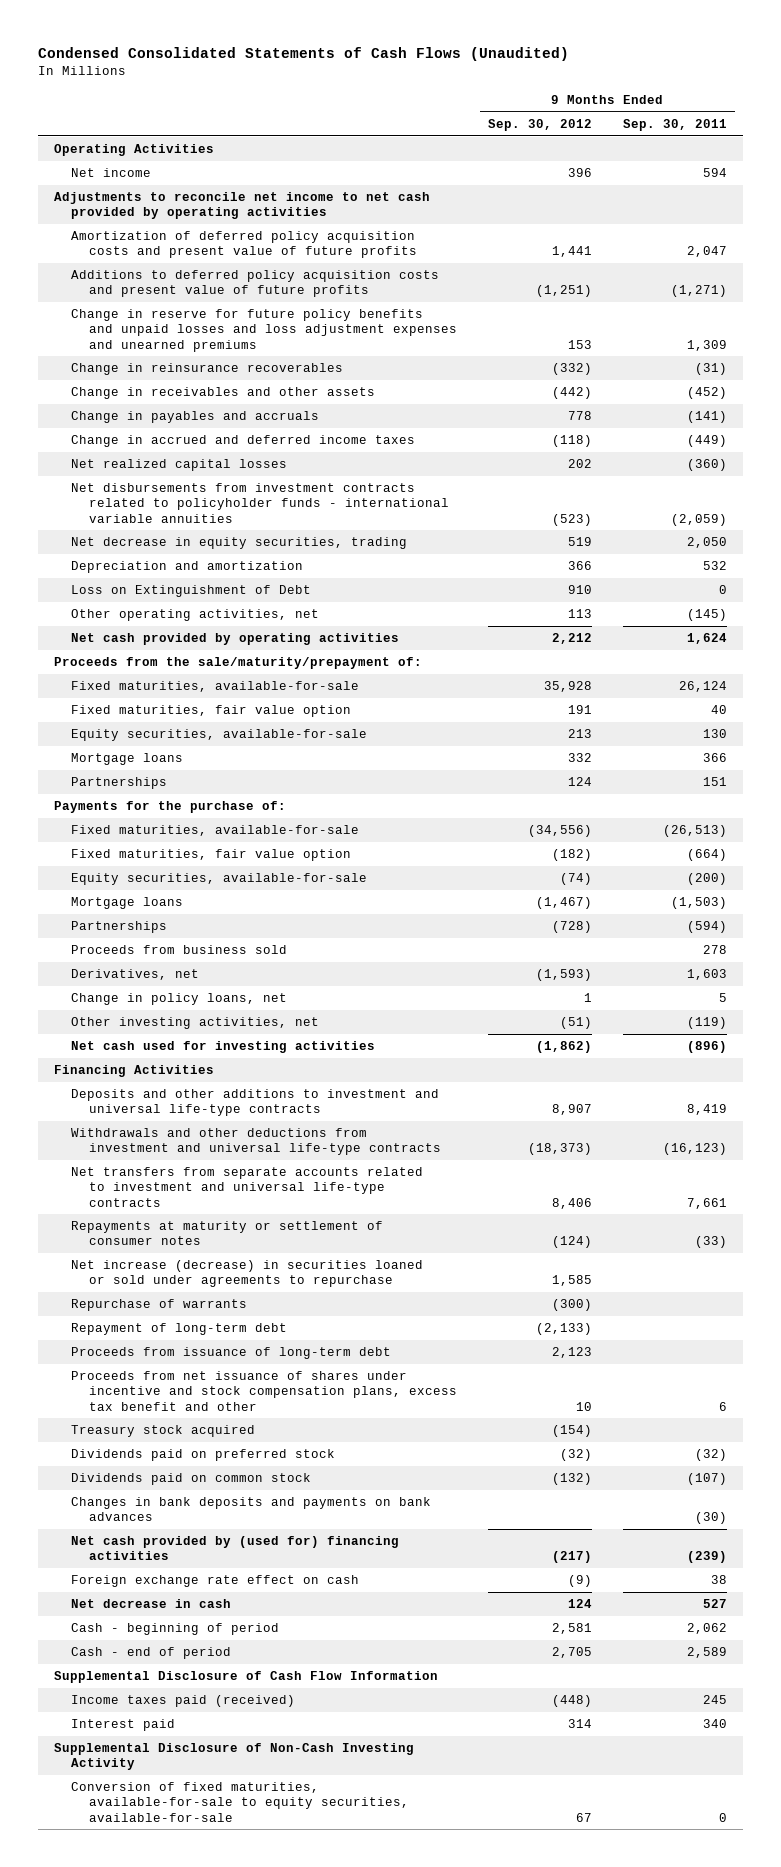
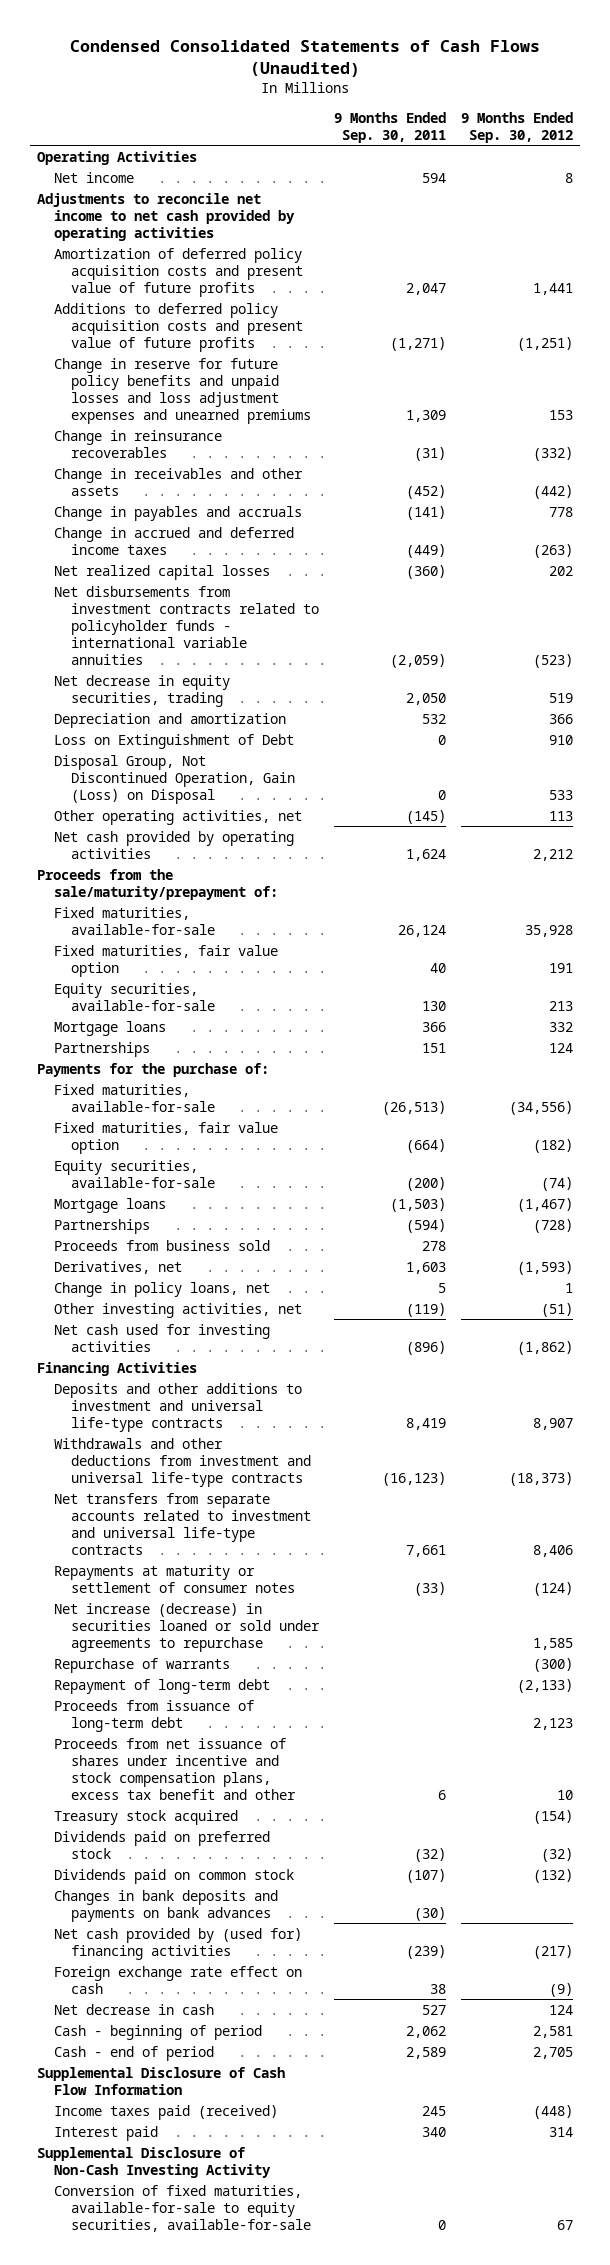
[567,168,592,178] 396 -> [564,172,573,183] 8
[551,435,592,448] (118) -> [532,543,573,558] (263)
none -> [54,754,295,804] Disposal Group, Not Discontinued Operation, Gain (Loss) on Disposal

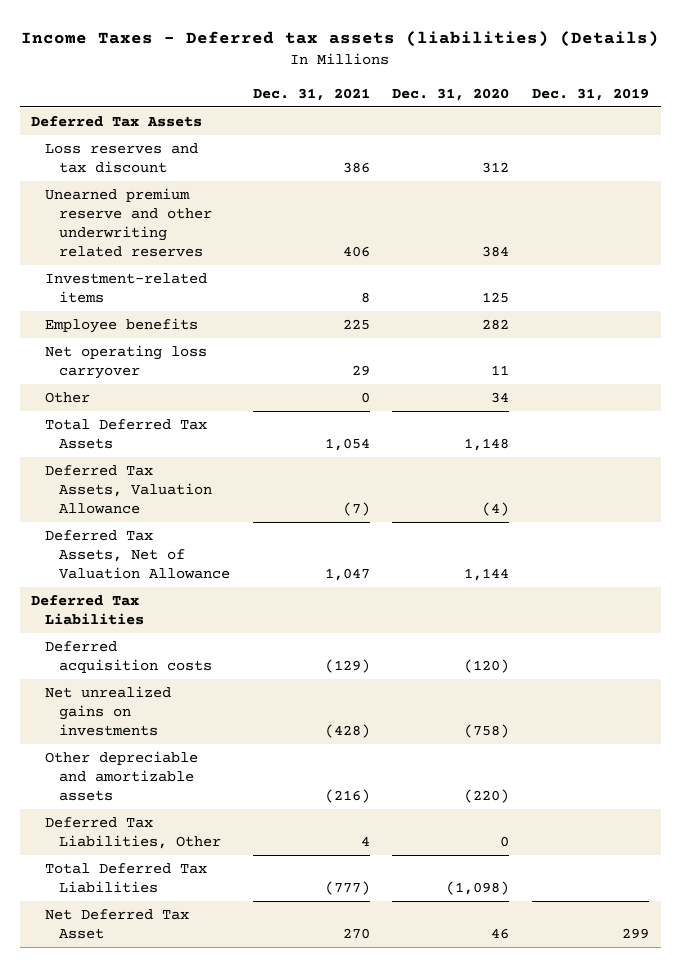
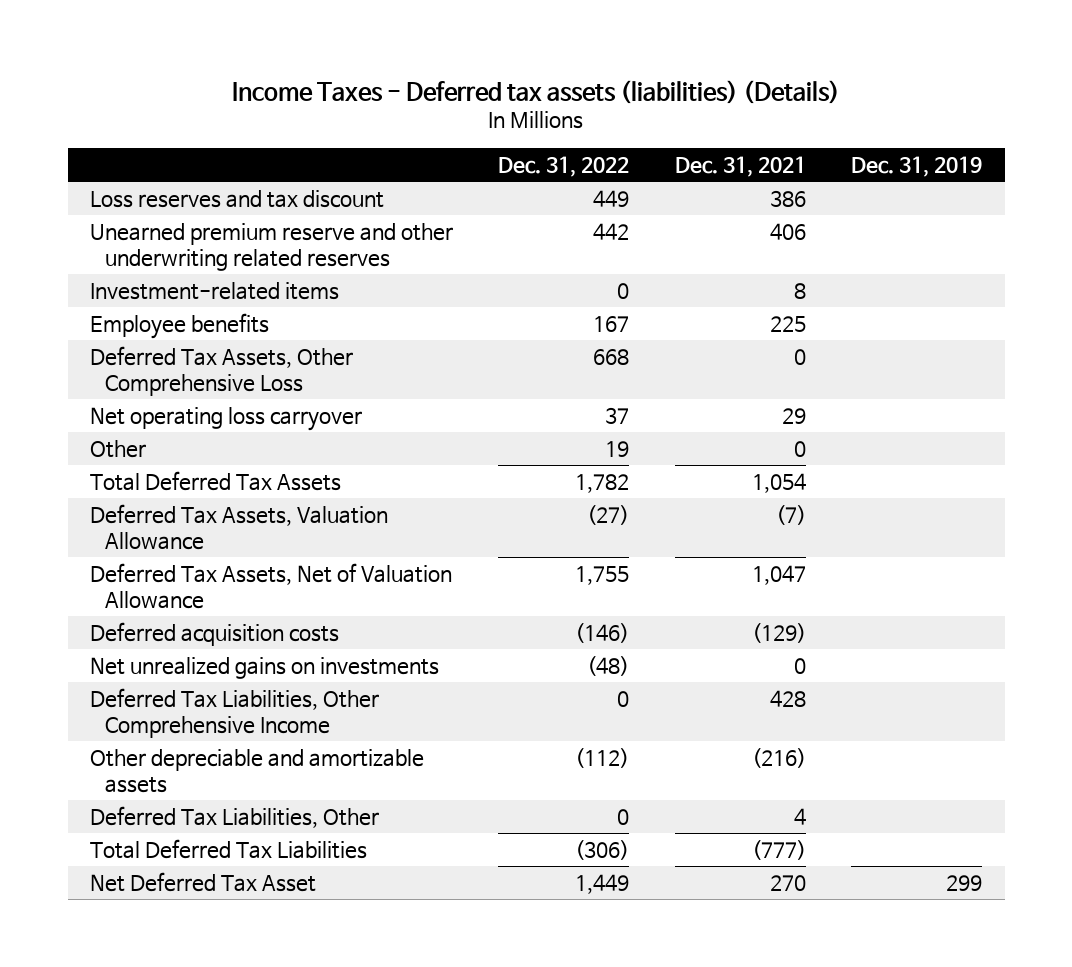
[392,87,510,101] Dec. 31, 2020 -> none
none -> [498,155,630,177] Dec. 31, 2022
[31,116,203,128] Deferred Tax Assets -> none
none -> [90,345,354,396] Deferred Tax Assets, Other Comprehensive Loss
[31,595,144,626] Deferred Tax Liabilities -> none
[324,724,370,739] (428) -> [793,657,806,674] 0
none -> [90,687,380,738] Deferred Tax Liabilities, Other Comprehensive Income

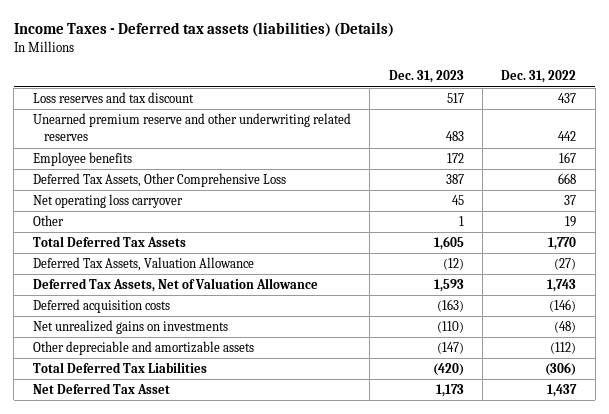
[674,155,806,177] Dec. 31, 2021 -> none
[850,155,982,177] Dec. 31, 2019 -> none
none -> [388,70,464,84] Dec. 31, 2023
[593,189,630,207] 449 -> [558,93,577,104] 437
[90,281,340,300] Investment-related items -> none
[575,473,630,493] 1,782 -> [548,237,577,251] 1,770
[575,565,630,585] 1,755 -> [547,279,577,293] 1,743
[90,687,380,738] Deferred Tax Liabilities, Other Comprehensive Income -> none
[90,805,380,828] Deferred Tax Liabilities, Other -> none
[575,873,630,894] 1,449 -> [547,384,578,398] 1,437

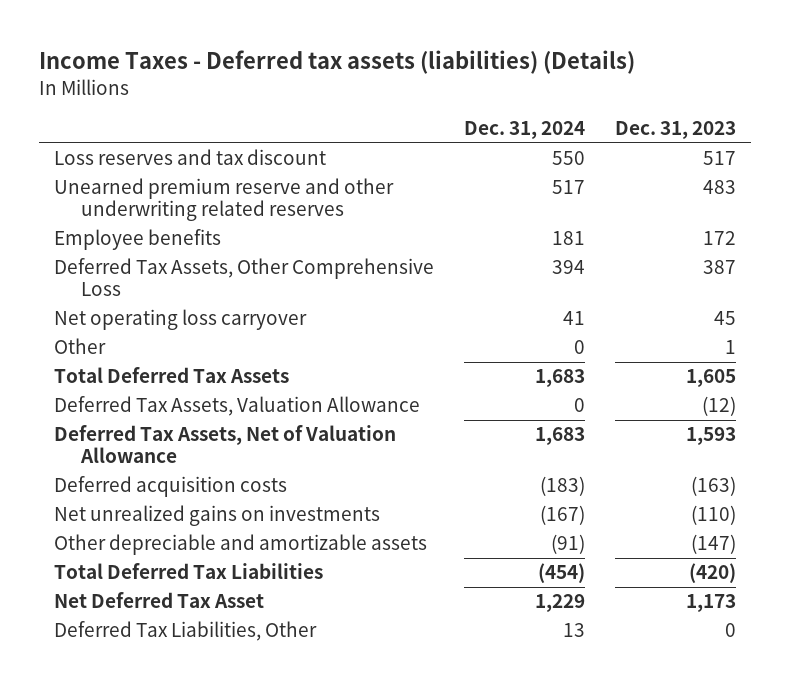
[501,70,577,84] Dec. 31, 2022 -> none
none -> [464,121,586,140] Dec. 31, 2024
none -> [54,621,318,642] Deferred Tax Liabilities, Other

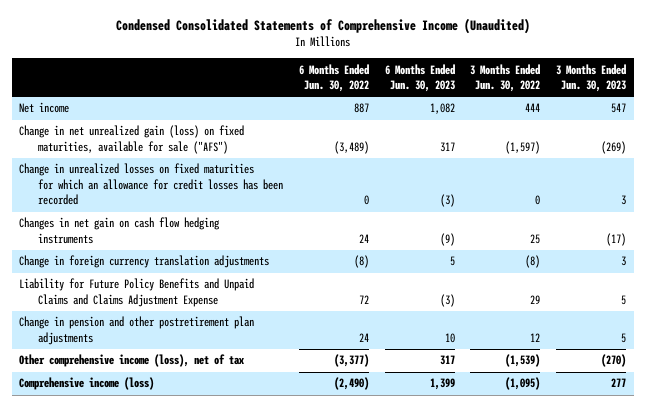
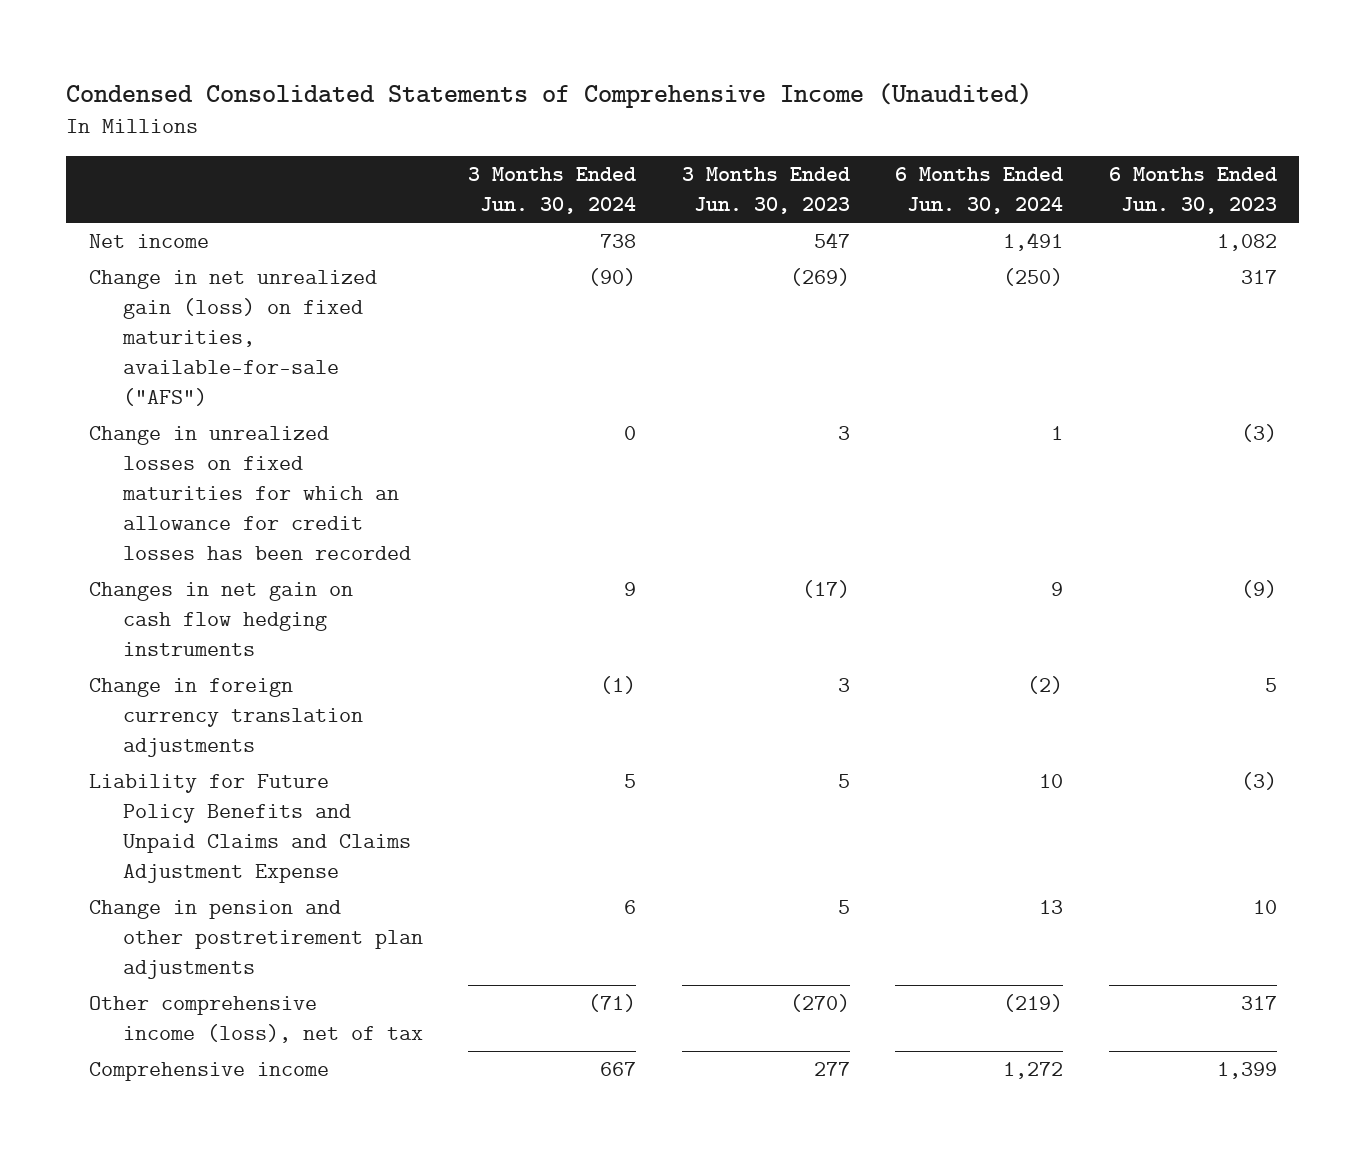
[299,63,370,93] 6 Months Ended Jun. 30, 2022 -> none
[470,63,541,93] 3 Months Ended Jun. 30, 2022 -> none
none -> [468,167,637,215] 3 Months Ended Jun. 30, 2024
none -> [895,167,1064,215] 6 Months Ended Jun. 30, 2024
[19,125,245,154] Change in net unrealized gain (loss) on fixed maturities, available for sale ("AFS") -> [88,270,377,406] Change in net unrealized gain (loss) on fixed maturities, available-for-sale ("AFS")
[19,377,155,391] Comprehensive income (loss) -> [88,1062,329,1082] Comprehensive income

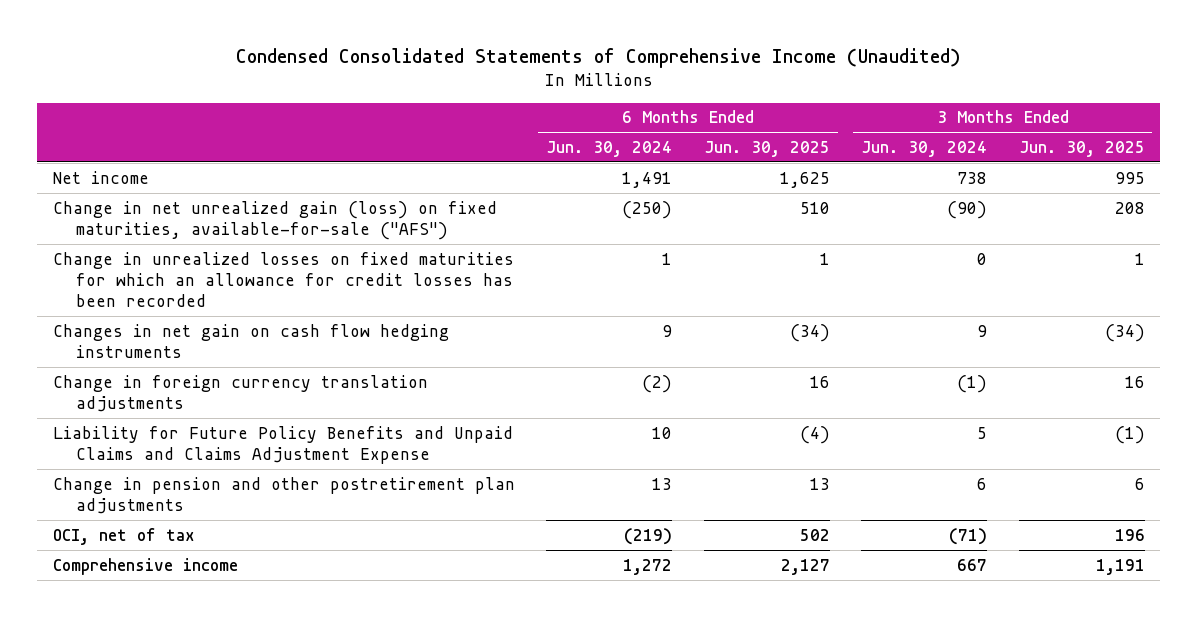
[681,167,850,215] 3 Months Ended Jun. 30, 2023 -> none
[1108,167,1277,215] 6 Months Ended Jun. 30, 2023 -> none
none -> [703,140,830,157] Jun. 30, 2025
none -> [1018,140,1145,157] Jun. 30, 2025
[88,996,423,1044] Other comprehensive income (loss), net of tax -> [52,527,195,545] OCI, net of tax

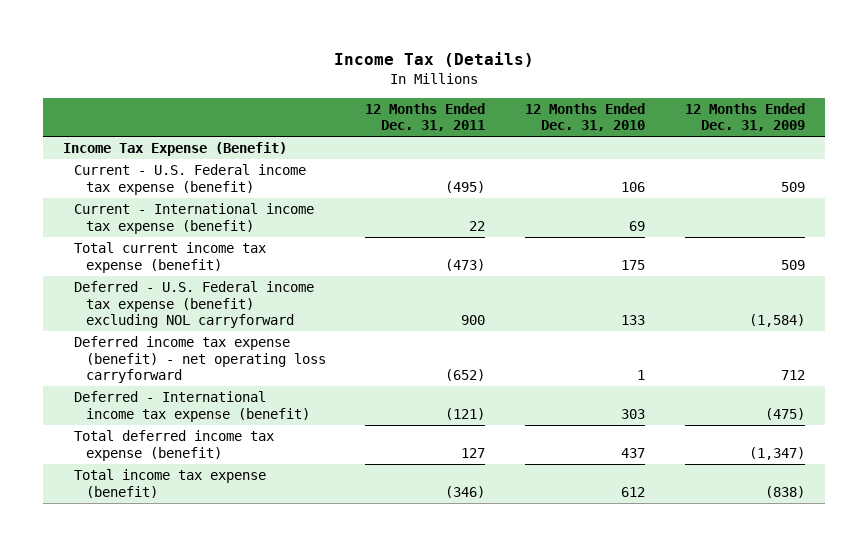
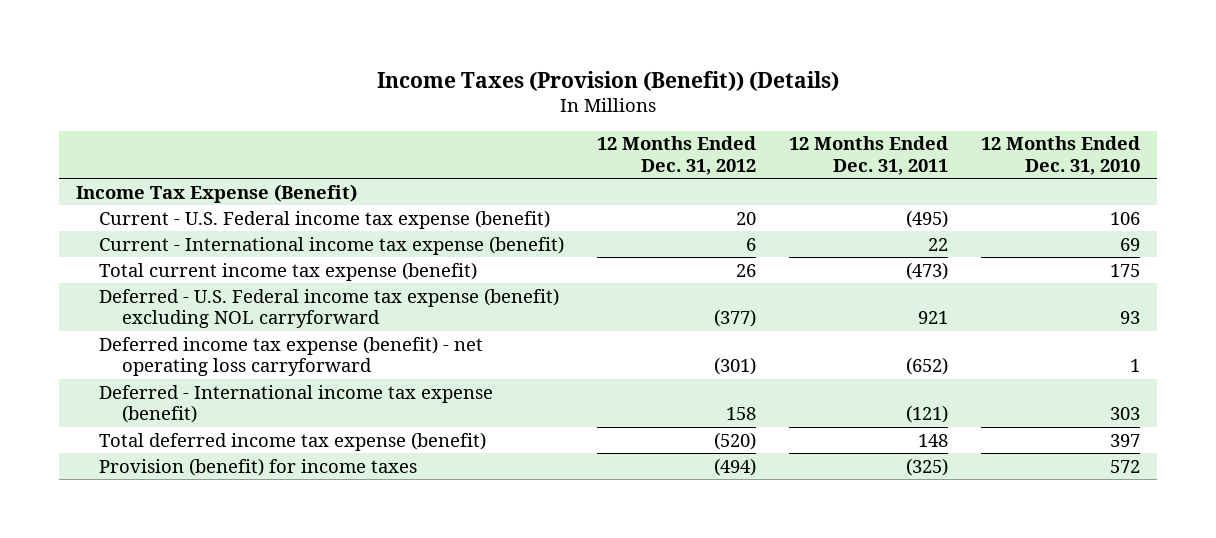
[333,51,534,67] Income Tax (Details) -> [376,70,839,91] Income Taxes (Provision (Benefit)) (Details)
[684,102,805,132] 12 Months Ended Dec. 31, 2009 -> none
none -> [596,136,756,175] 12 Months Ended Dec. 31, 2012
[461,315,486,326] 900 -> [918,311,949,325] 921
[621,315,646,326] 133 -> [1120,311,1141,325] 93
[461,447,486,458] 127 -> [918,433,949,447] 148
[621,447,646,458] 437 -> [1110,433,1141,447] 397
[74,469,267,498] Total income tax expense (benefit) -> [98,457,417,476] Provision (benefit) for income taxes
[445,485,486,498] (346) -> [906,457,949,476] (325)
[621,486,646,497] 612 -> [1110,459,1141,473] 572

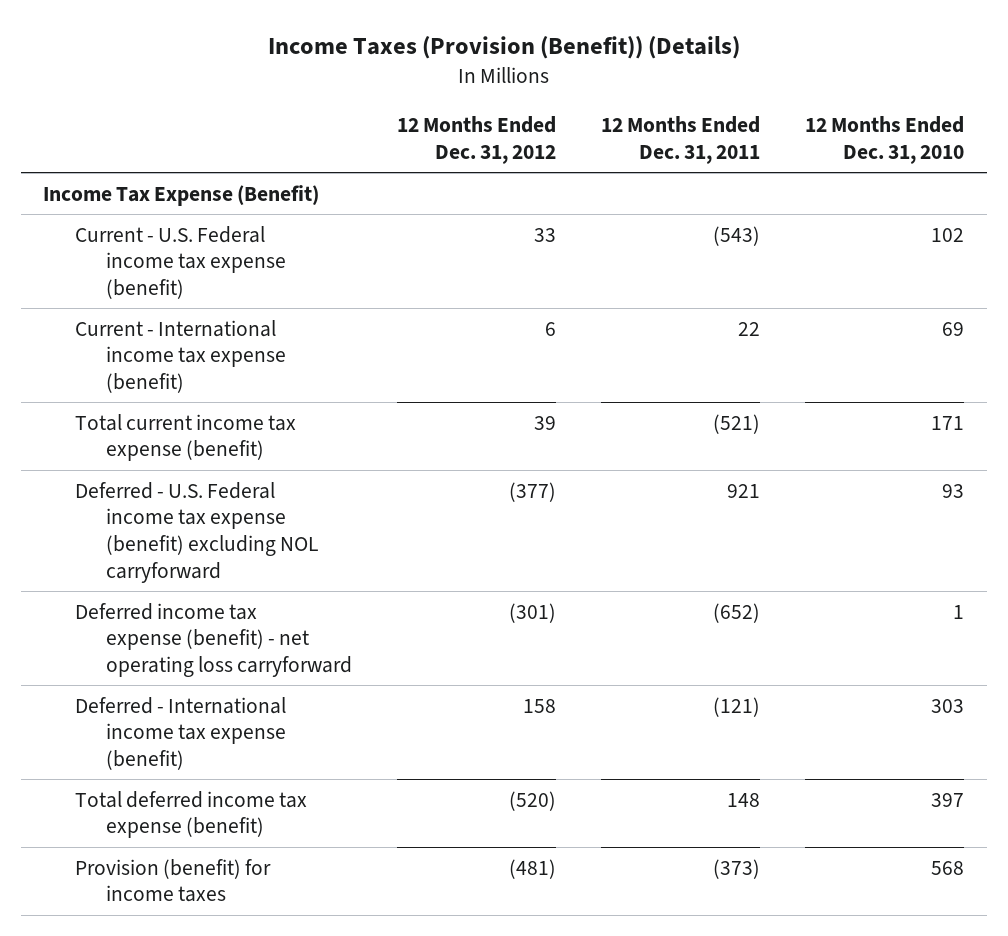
[735,211,756,225] 20 -> [534,227,557,242] 33
[906,209,949,228] (495) -> [713,225,761,246] (543)
[1110,211,1141,225] 106 -> [931,227,965,242] 102
[735,263,756,277] 26 -> [534,415,557,430] 39
[906,261,949,280] (473) -> [713,413,761,434] (521)
[1110,263,1141,277] 175 -> [931,415,965,430] 171
[713,457,756,476] (494) -> [509,858,557,879] (481)
[906,457,949,476] (325) -> [713,858,761,879] (373)
[1110,459,1141,473] 572 -> [931,860,965,875] 568

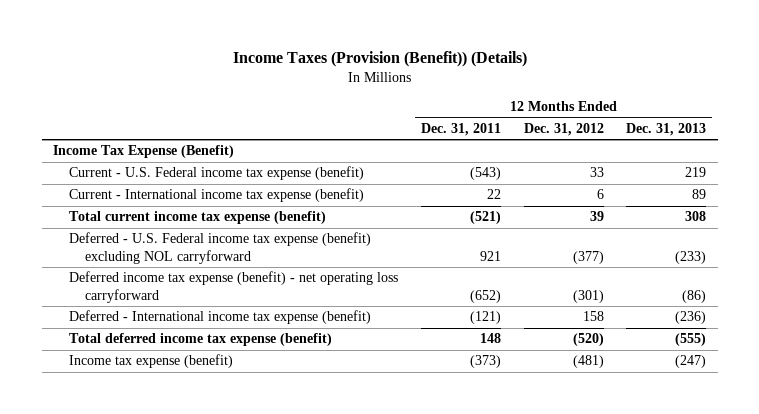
[805,116,965,164] 12 Months Ended Dec. 31, 2010 -> none
none -> [626,122,707,136] Dec. 31, 2013
[74,858,271,903] Provision (benefit) for income taxes -> [69,354,234,369] Income tax expense (benefit)

